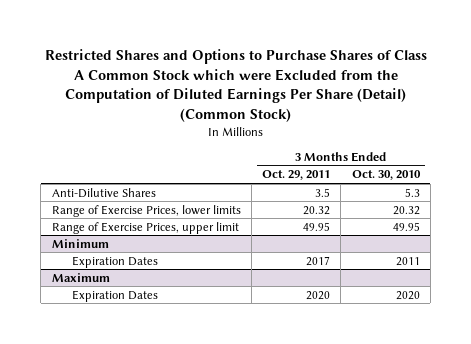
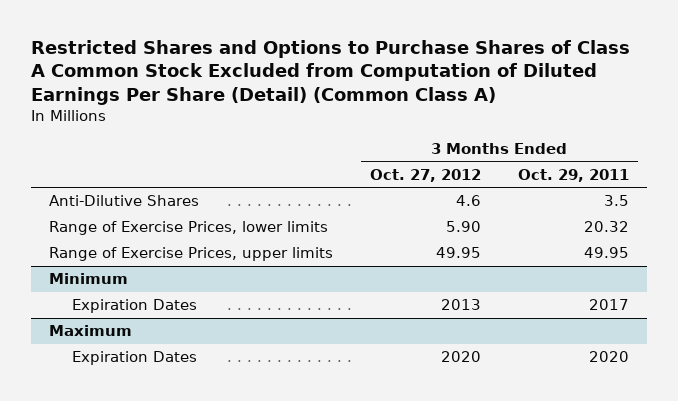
[44,49,427,122] Restricted Shares and Options to Purchase Shares of Class A Common Stock which were Excluded from the Computation of Diluted Earnings Per Share (Detail) (Common Stock) -> [30,40,630,105] Restricted Shares and Options to Purchase Shares of Class A Common Stock Excluded from Computation of Diluted Earnings Per Share (Detail) (Common Class A)
[351,170,421,181] Oct. 30, 2010 -> none
none -> [369,168,481,182] Oct. 27, 2012
[51,221,239,234] Range of Exercise Prices, upper limit -> [49,247,334,262] Range of Exercise Prices, upper limits

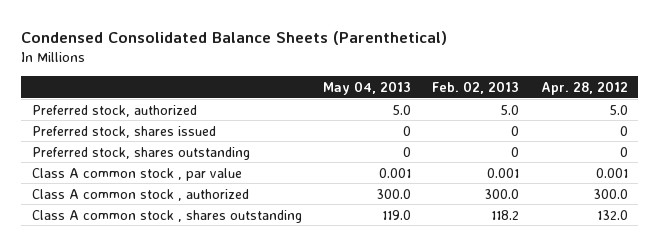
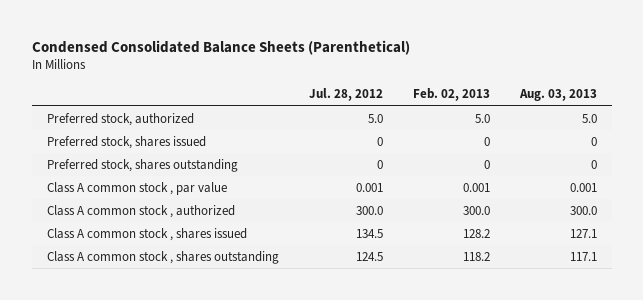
[322,80,411,95] May 04, 2013 -> none
[540,80,628,95] Apr. 28, 2012 -> none
none -> [308,88,383,102] Jul. 28, 2012
none -> [518,89,597,102] Aug. 03, 2013
none -> [46,227,247,241] Class A common stock , shares issued

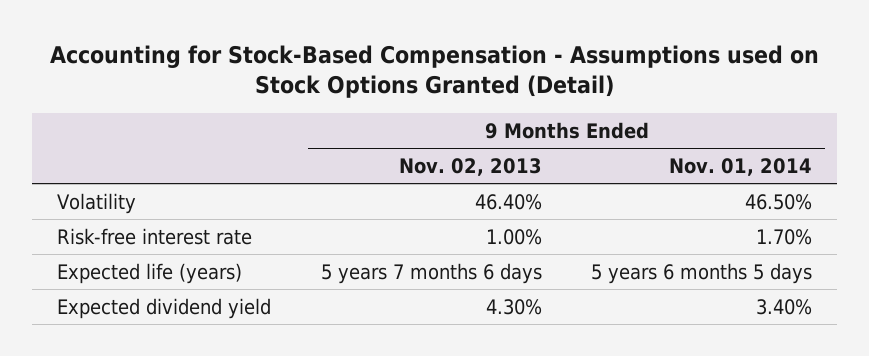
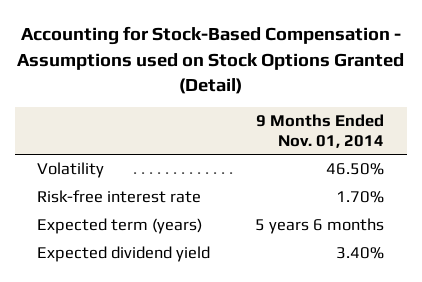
[398,157,542,176] Nov. 02, 2013 -> none
[57,262,243,284] Expected life (years) -> [37,218,203,235] Expected term (years)
[591,262,813,284] 5 years 6 months 5 days -> [255,218,385,235] 5 years 6 months

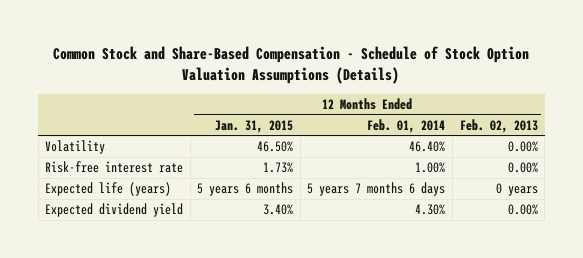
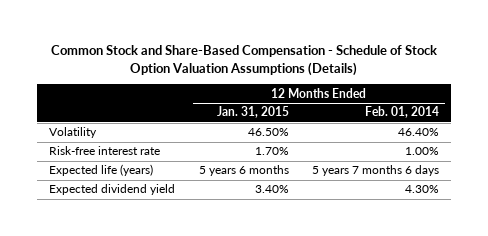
[459,118,538,133] Feb. 02, 2013 -> none
[263,162,294,174] 1.73% -> [254,147,289,156] 1.70%

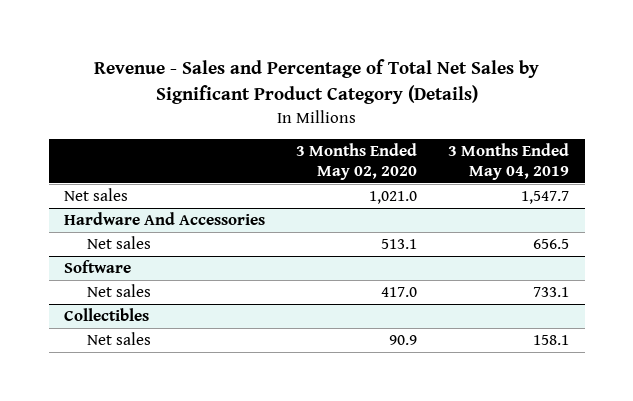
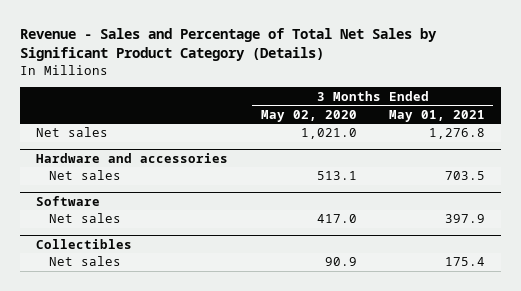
[448,143,570,180] 3 Months Ended May 04, 2019 -> none
none -> [388,109,485,122] May 01, 2021
[64,212,266,226] Hardware And Accessories -> [36,152,229,163] Hardware and accessories

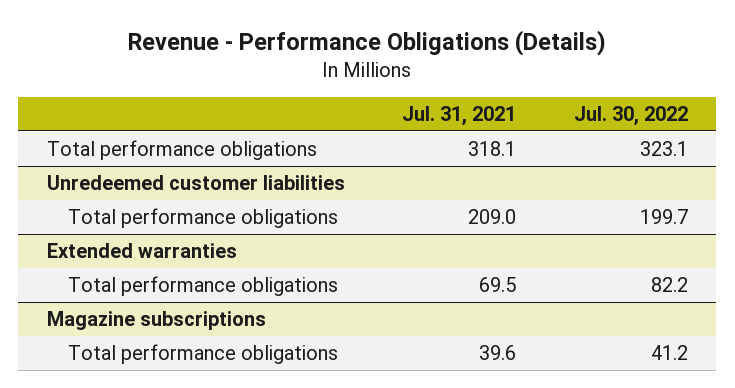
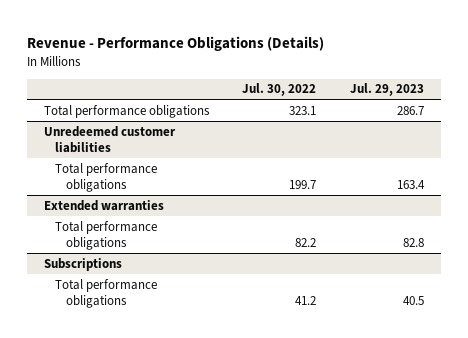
[402,106,517,127] Jul. 31, 2021 -> none
none -> [349,83,424,97] Jul. 29, 2023
[46,310,266,330] Magazine subscriptions -> [43,257,122,271] Subscriptions

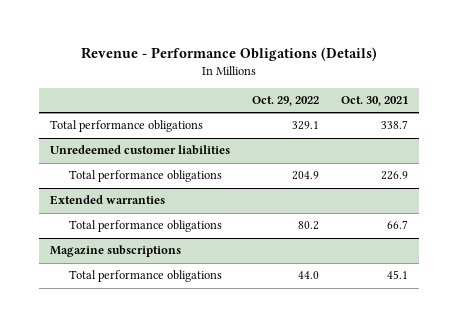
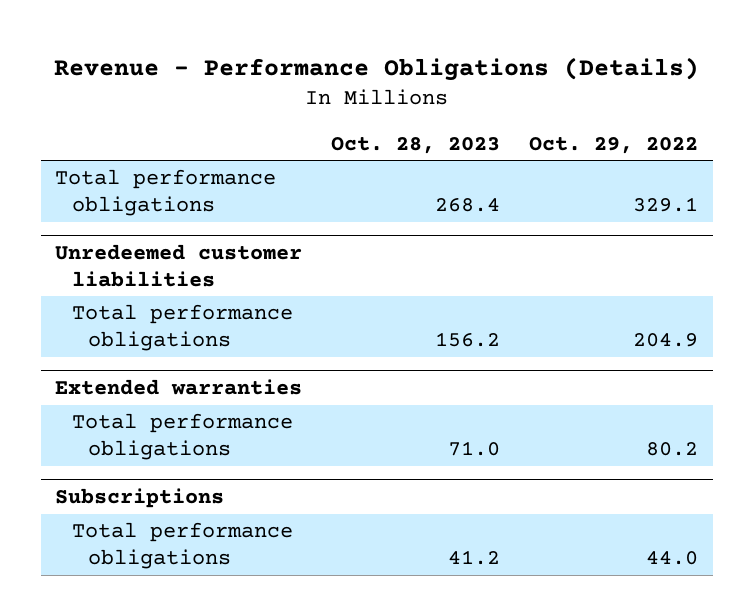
[340,95,408,106] Oct. 30, 2021 -> none
none -> [331,136,501,154] Oct. 28, 2023
[49,245,181,258] Magazine subscriptions -> [55,487,225,508] Subscriptions

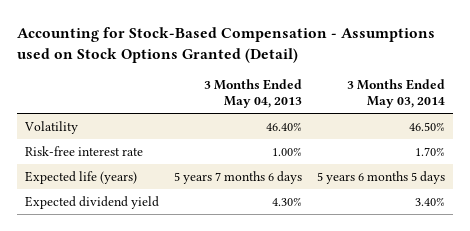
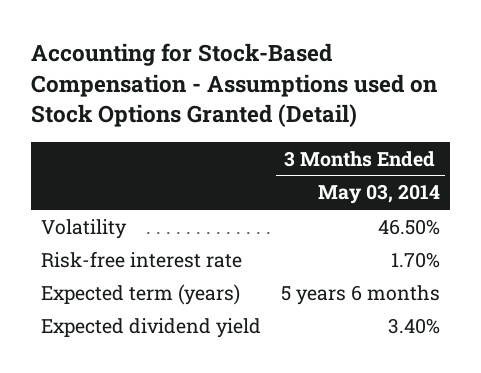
[203,79,302,109] 3 Months Ended May 04, 2013 -> none
[24,170,137,184] Expected life (years) -> [40,283,240,305] Expected term (years)
[317,170,446,184] 5 years 6 months 5 days -> [280,284,440,305] 5 years 6 months

